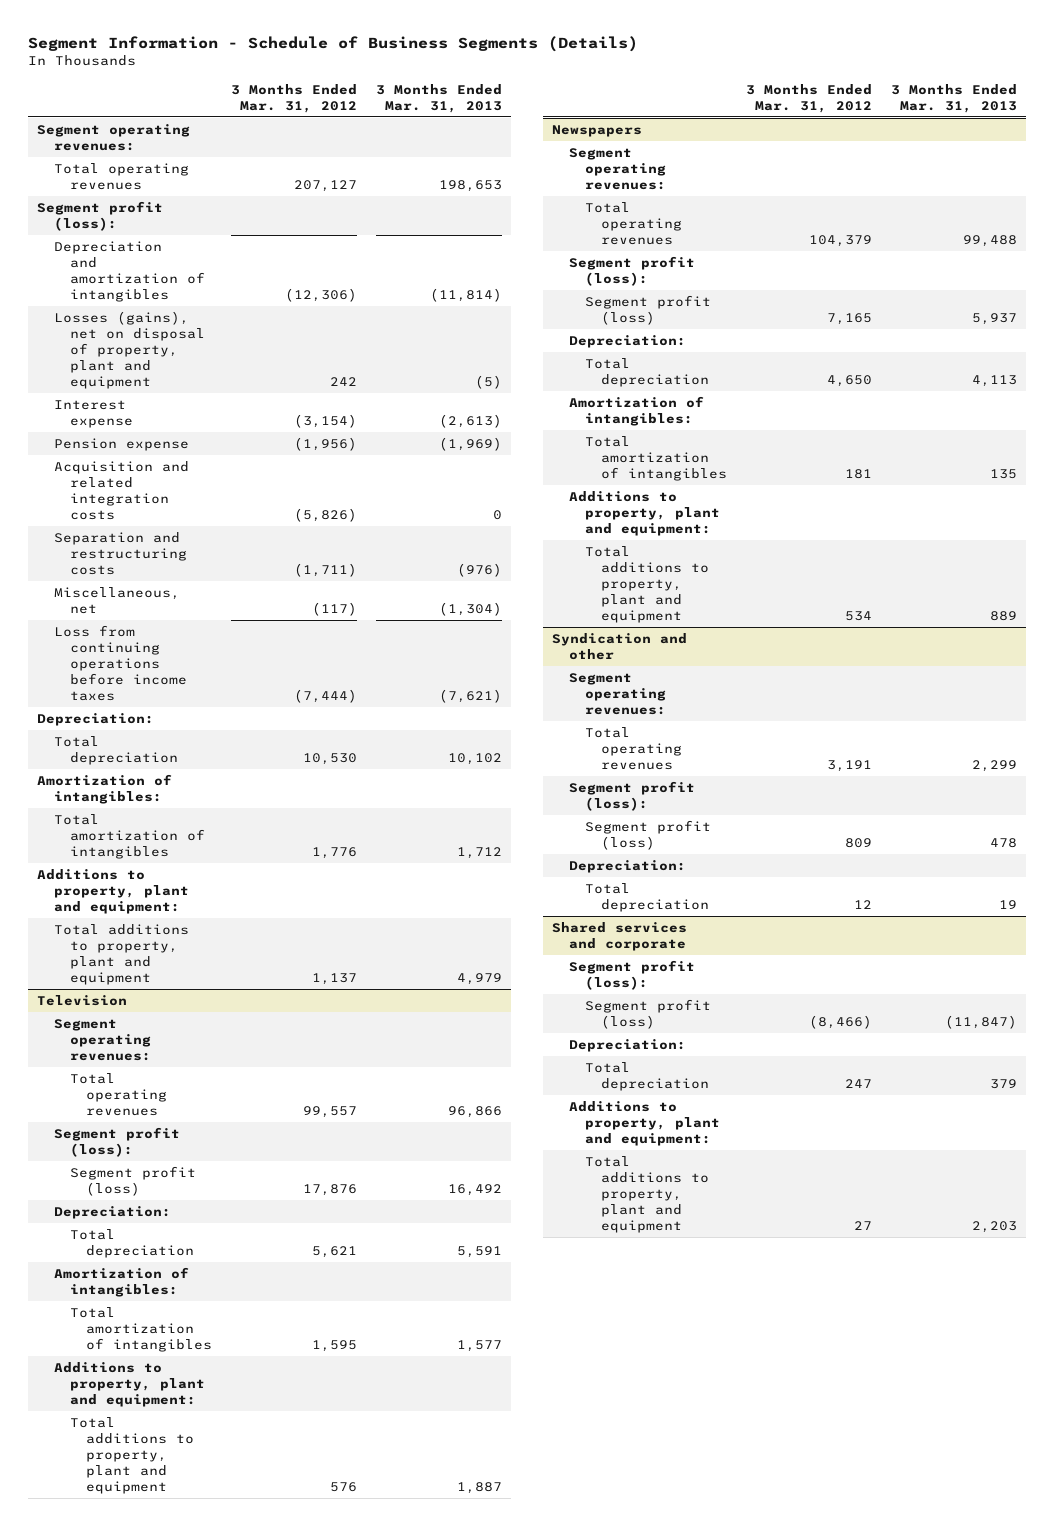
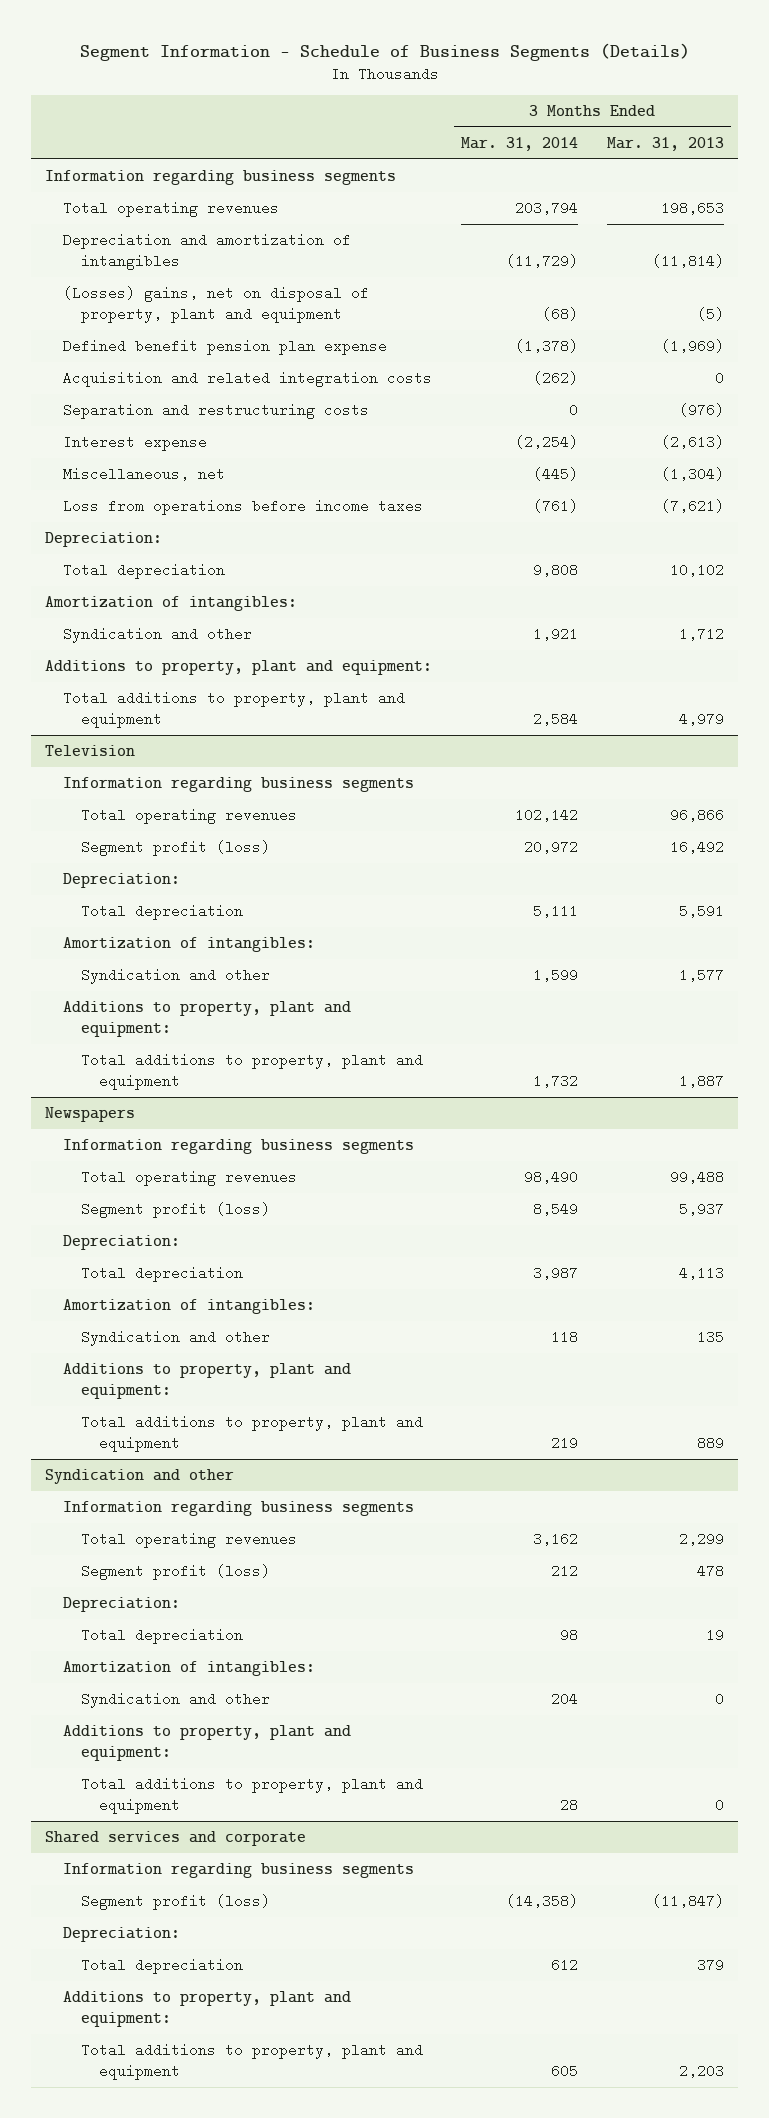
[230,83,357,113] 3 Months Ended Mar. 31, 2012 -> none
none -> [461,136,579,151] Mar. 31, 2014
[37,123,191,152] Segment operating revenues: -> none
none -> [45,169,397,185] Information regarding business segments
[37,200,164,232] Segment profit (loss): -> none
[53,310,205,390] Losses (gains), net on disposal of property, plant and equipment -> [63,285,370,324] (Losses) gains, net on disposal of property, plant and equipment
[53,437,189,451] Pension expense -> [63,338,388,355] Defined benefit pension plan expense
[53,399,133,429] Interest expense -> [63,434,208,451] Interest expense
[53,624,187,702] Loss from continuing operations before income taxes -> [63,498,424,515] Loss from operations before income taxes
[53,813,205,860] Total amortization of intangibles -> [63,626,253,643] Syndication and other
[53,1018,151,1062] Segment operating revenues: -> none
none -> [63,776,415,792] Information regarding business segments
[53,1126,180,1158] Segment profit (loss): -> none
[69,1306,212,1353] Total amortization of intangibles -> [80,967,270,984] Syndication and other
[568,147,666,191] Segment operating revenues: -> none
none -> [63,1138,415,1154] Information regarding business segments
[568,255,695,287] Segment profit (loss): -> none
[584,435,727,482] Total amortization of intangibles -> [80,1329,270,1346] Syndication and other
[568,672,666,716] Segment operating revenues: -> none
none -> [63,1500,415,1516] Information regarding business segments
[568,780,695,812] Segment profit (loss): -> none
none -> [63,1660,316,1676] Amortization of intangibles:
none -> [80,1691,270,1708] Syndication and other
none -> [63,1724,352,1762] Additions to property, plant and equipment:
none -> [80,1776,423,1815] Total additions to property, plant and equipment
[568,959,695,991] Segment profit (loss): -> none
none -> [63,1862,415,1878] Information regarding business segments

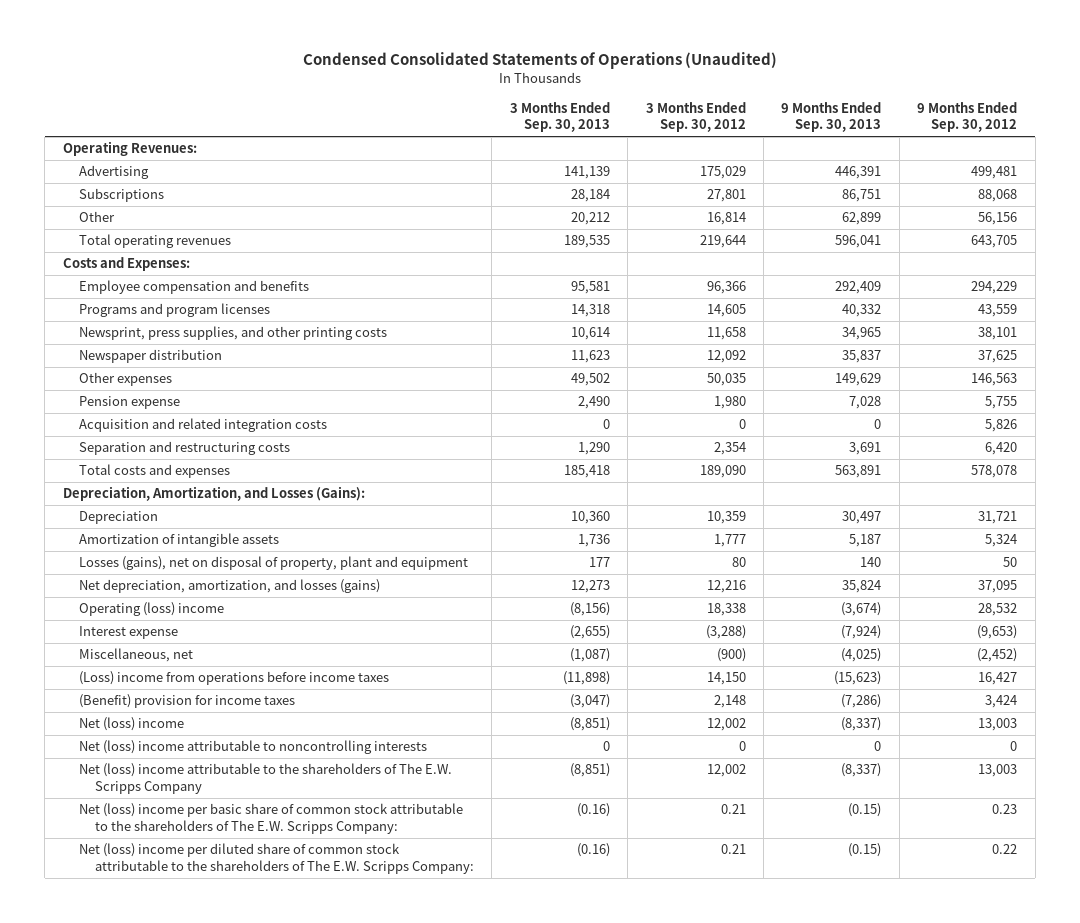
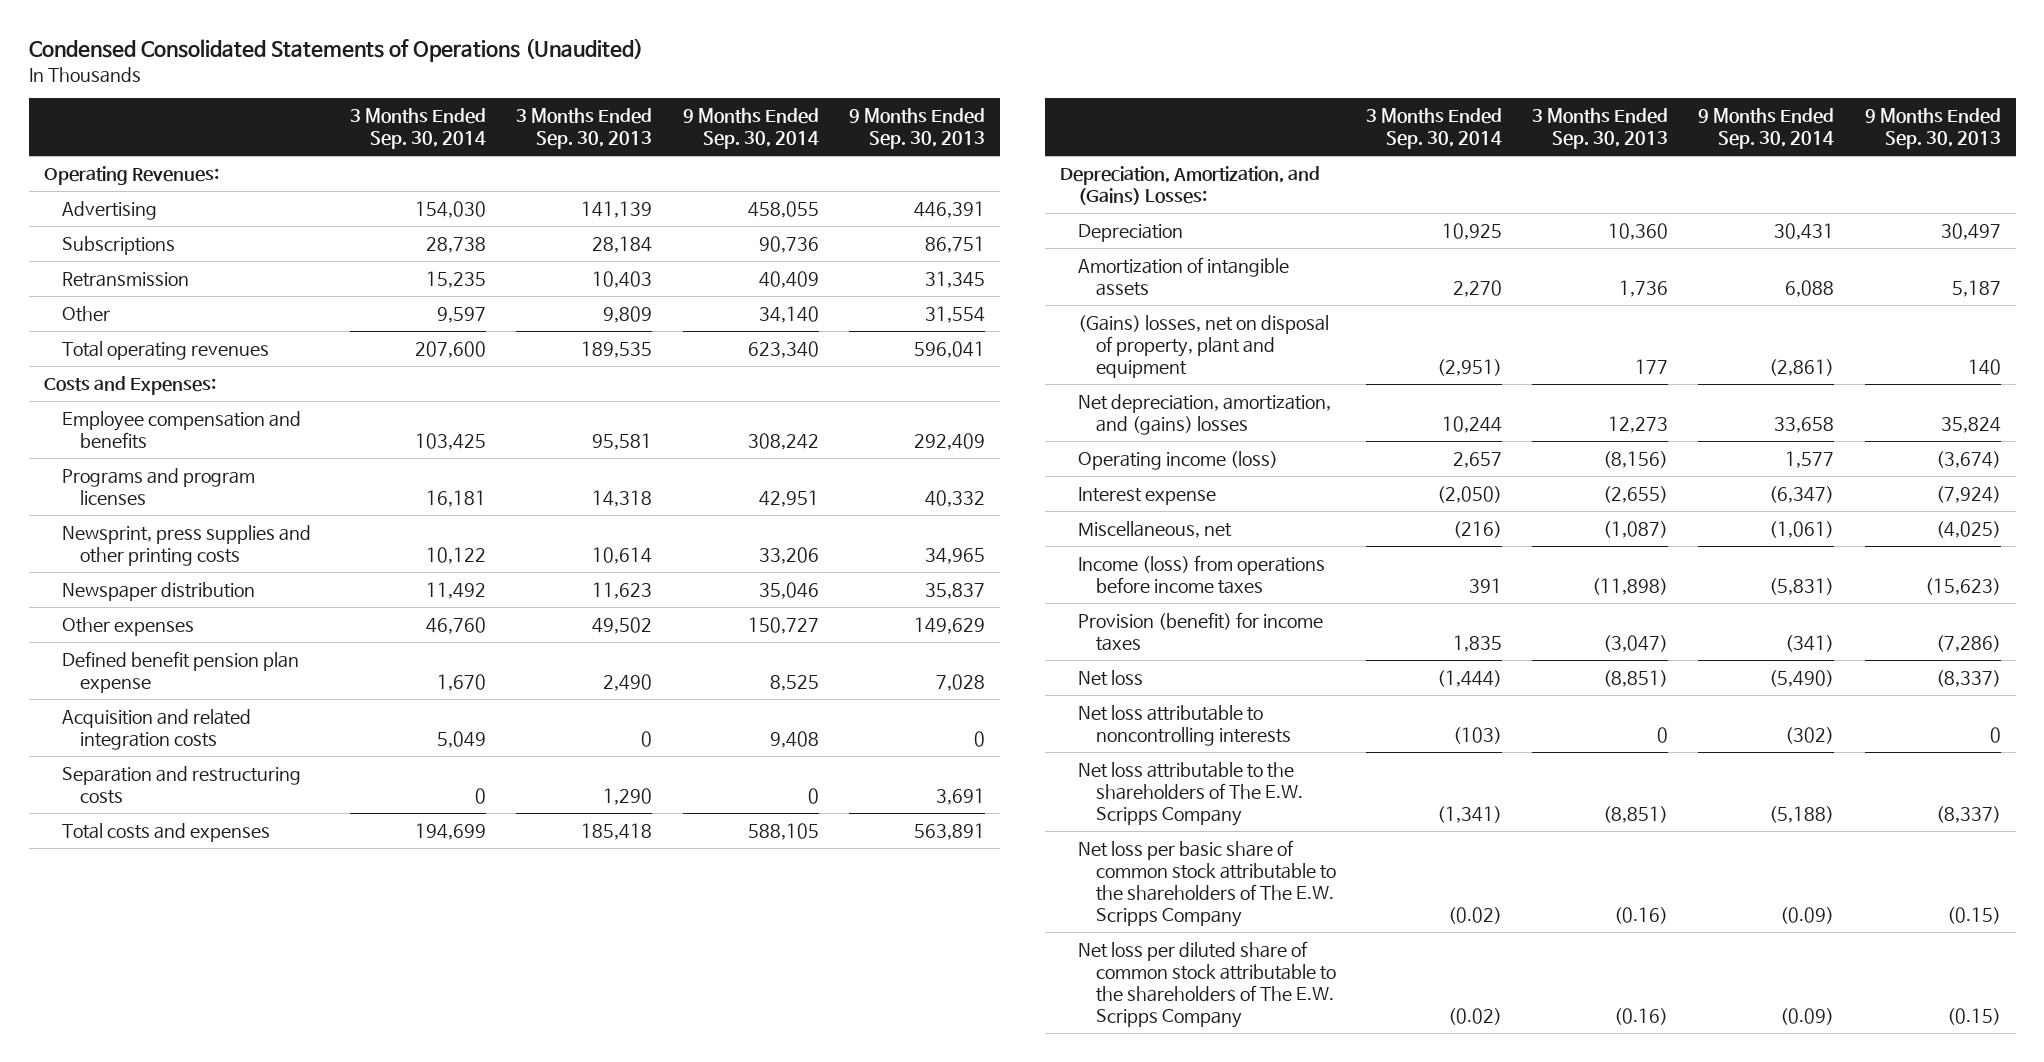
[645,101,746,133] 3 Months Ended Sep. 30, 2012 -> none
[917,101,1018,133] 9 Months Ended Sep. 30, 2012 -> none
none -> [350,108,487,150] 3 Months Ended Sep. 30, 2014
none -> [682,108,819,150] 9 Months Ended Sep. 30, 2014
none -> [61,271,189,287] Retransmission
[570,212,610,226] 20,212 -> [603,305,653,323] 9,809
[842,212,882,226] 62,899 -> [924,305,985,323] 31,554
[78,326,387,341] Newsprint, press supplies, and other printing costs -> [61,524,311,566] Newsprint, press supplies and other printing costs
[78,396,180,410] Pension expense -> [61,650,299,693] Defined benefit pension plan expense
[62,486,365,502] Depreciation, Amortization, and Losses (Gains): -> [1059,165,1320,205] Depreciation, Amortization, and (Gains) Losses:
[78,556,468,571] Losses (gains), net on disposal of property, plant and equipment -> [1077,314,1329,378] (Gains) losses, net on disposal of property, plant and equipment
[78,579,380,594] Net depreciation, amortization, and losses (gains) -> [1077,393,1331,435] Net depreciation, amortization, and (gains) losses
[78,602,224,617] Operating (loss) income -> [1077,450,1278,470] Operating income (loss)
[78,671,389,686] (Loss) income from operations before income taxes -> [1077,554,1325,594] Income (loss) from operations before income taxes
[78,694,295,709] (Benefit) provision for income taxes -> [1077,611,1323,651] Provision (benefit) for income taxes
[78,717,184,732] Net (loss) income -> [1077,669,1143,686] Net loss
[78,740,427,755] Net (loss) income attributable to noncontrolling interests -> [1077,704,1291,746] Net loss attributable to noncontrolling interests
[78,763,452,795] Net (loss) income attributable to the shareholders of The E.W. Scripps Company -> [1077,761,1303,826] Net loss attributable to the shareholders of The E.W. Scripps Company
[78,803,463,835] Net (loss) income per basic share of common stock attributable to the shareholders of The E.W. Scripps Company: -> [1077,839,1336,927] Net loss per basic share of common stock attributable to the shareholders of The E.W. Scripps Company
[78,843,474,875] Net (loss) income per diluted share of common stock attributable to the shareholders of The E.W. Scripps Company: -> [1077,940,1336,1028] Net loss per diluted share of common stock attributable to the shareholders of The E.W. Scripps Company

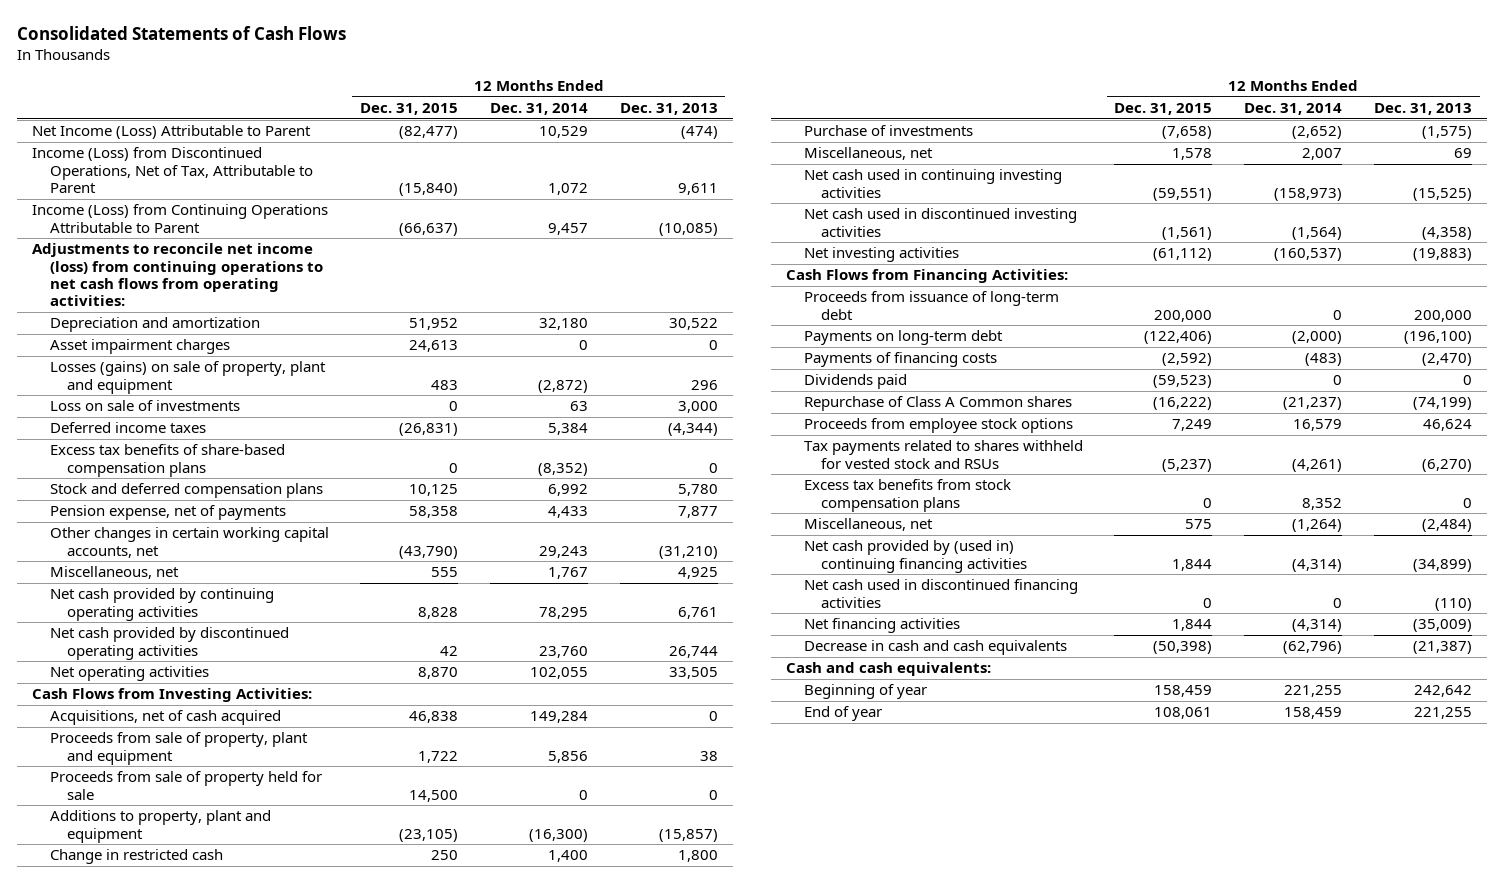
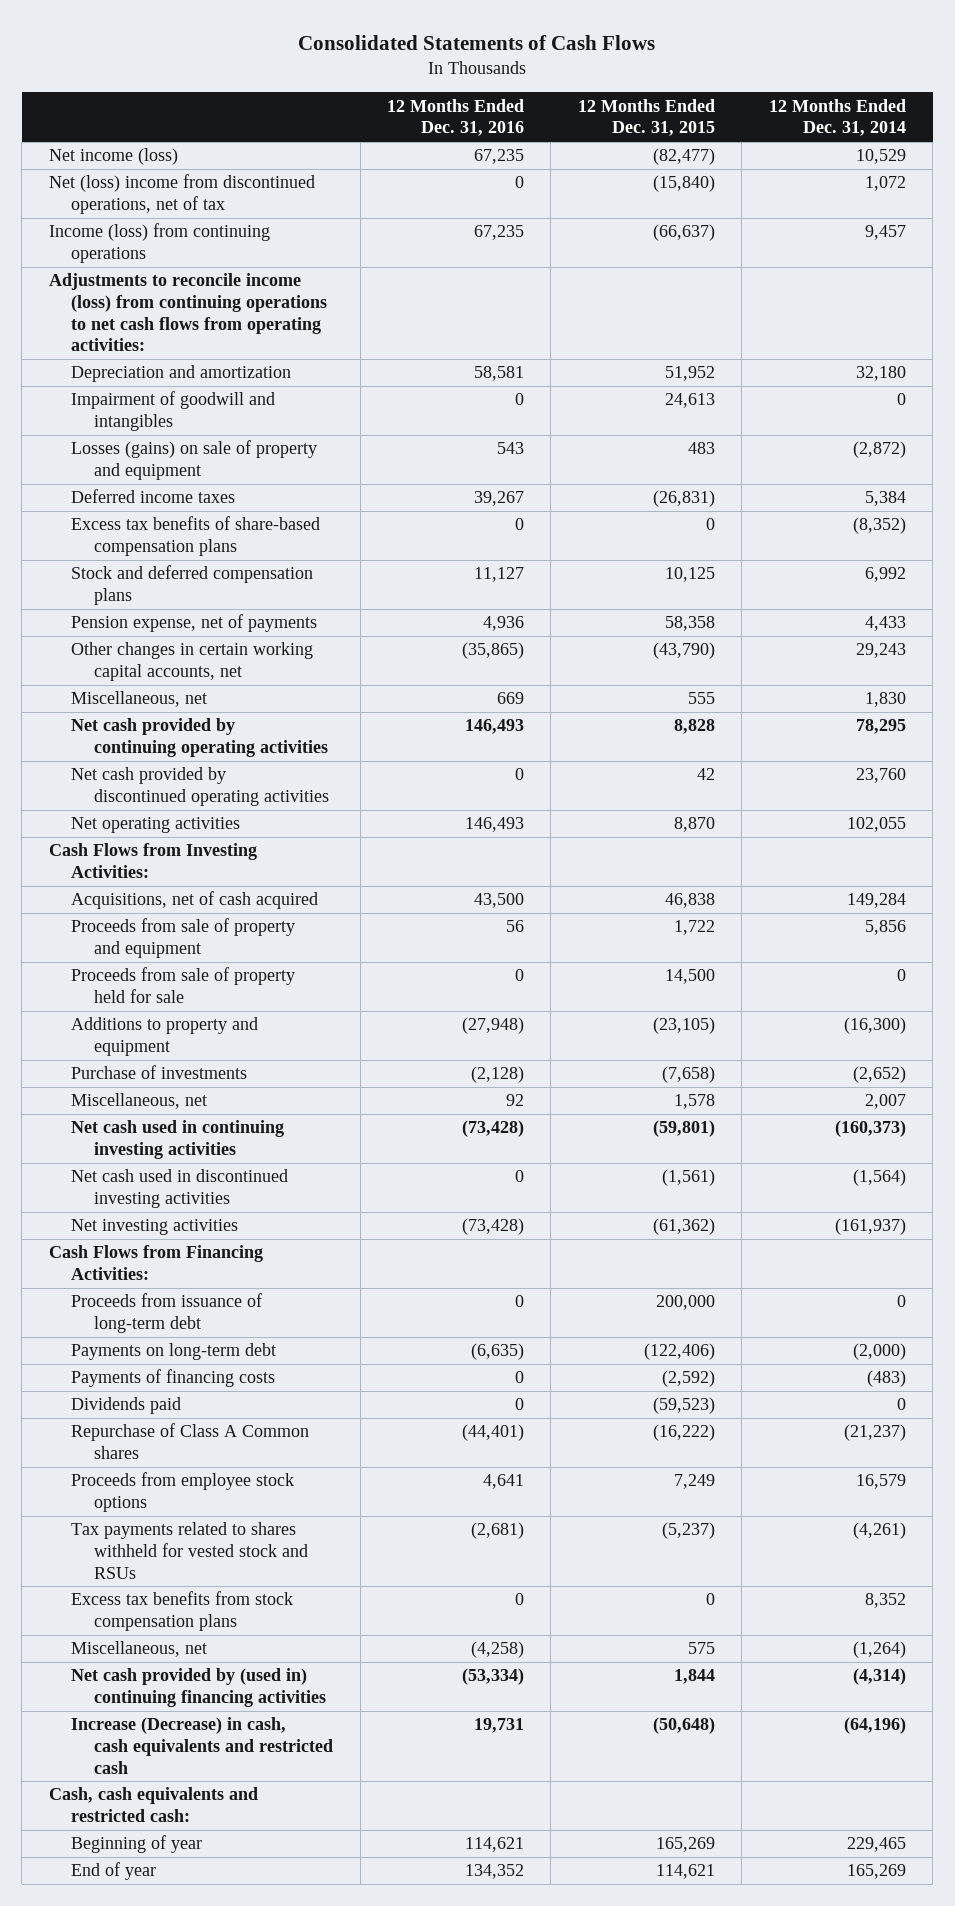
[619,102,718,115] Dec. 31, 2013 -> none
none -> [386,98,524,137] 12 Months Ended Dec. 31, 2016
[32,125,312,140] Net Income (Loss) Attributable to Parent -> [48,148,178,166] Net income (loss)
[32,147,313,194] Income (Loss) from Discontinued Operations, Net of Tax, Attributable to Parent -> [48,174,315,215] Net (loss) income from discontinued operations, net of tax
[32,204,329,233] Income (Loss) from Continuing Operations Attributable to Parent -> [48,223,270,264] Income (loss) from continuing operations
[32,243,323,307] Adjustments to reconcile net income (loss) from continuing operations to net cash flows from operating activities: -> [48,273,328,352] Adjustments to reconcile income (loss) from continuing operations to net cash flows from operating activities:
[49,400,240,412] Loss on sale of investments -> none
[49,339,230,355] Asset impairment charges -> [71,391,276,432] Impairment of goodwill and intangibles
[49,361,326,394] Losses (gains) on sale of property, plant and equipment -> [71,440,318,481] Losses (gains) on sale of property and equipment
[547,567,588,580] 1,767 -> [864,692,906,708] 1,830
[49,732,308,765] Proceeds from sale of property, plant and equipment -> [71,918,296,959] Proceeds from sale of property and equipment
[49,849,223,865] Change in restricted cash -> none
[49,810,271,843] Additions to property, plant and equipment -> [71,1017,259,1057] Additions to property and equipment
[1153,187,1213,201] (59,551) -> [652,1120,715,1138] (59,801)
[1274,187,1343,201] (158,973) -> [834,1120,906,1138] (160,373)
[1153,248,1213,262] (61,112) -> [652,1218,715,1236] (61,362)
[1274,248,1343,262] (160,537) -> [834,1218,906,1236] (161,937)
[803,579,1078,608] Net cash used in discontinued financing activities -> none
[803,618,960,634] Net financing activities -> none
[803,640,1067,656] Decrease in cash and cash equivalents -> [71,1717,334,1774] Increase (Decrease) in cash, cash equivalents and restricted cash
[1153,641,1213,655] (50,398) -> [652,1717,715,1735] (50,648)
[1283,641,1343,655] (62,796) -> [843,1717,906,1735] (64,196)
[786,662,992,677] Cash and cash equivalents: -> [48,1787,258,1823] Cash, cash equivalents and restricted cash:
[1154,685,1213,698] 158,459 -> [655,1837,715,1853] 165,269
[1284,685,1343,698] 221,255 -> [846,1837,906,1853] 229,465
[1154,707,1213,720] 108,061 -> [655,1864,715,1880] 114,621
[1284,707,1343,720] 158,459 -> [846,1864,906,1880] 165,269

